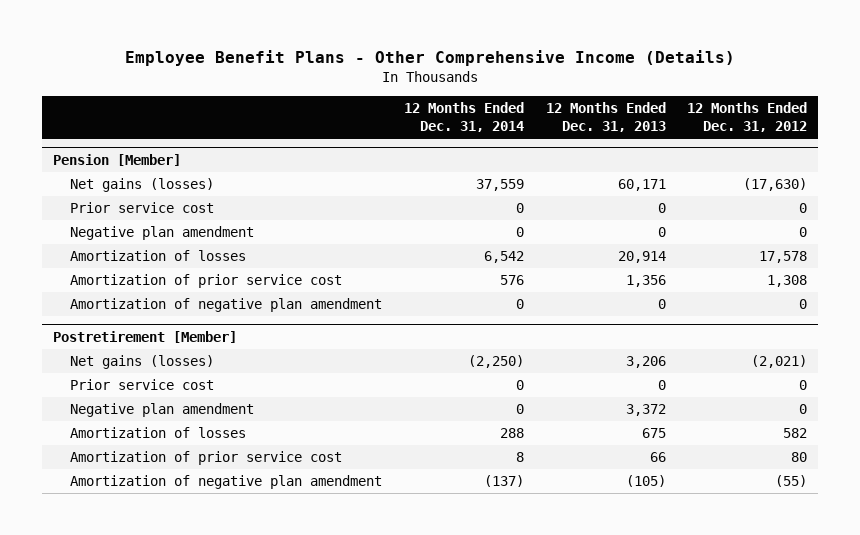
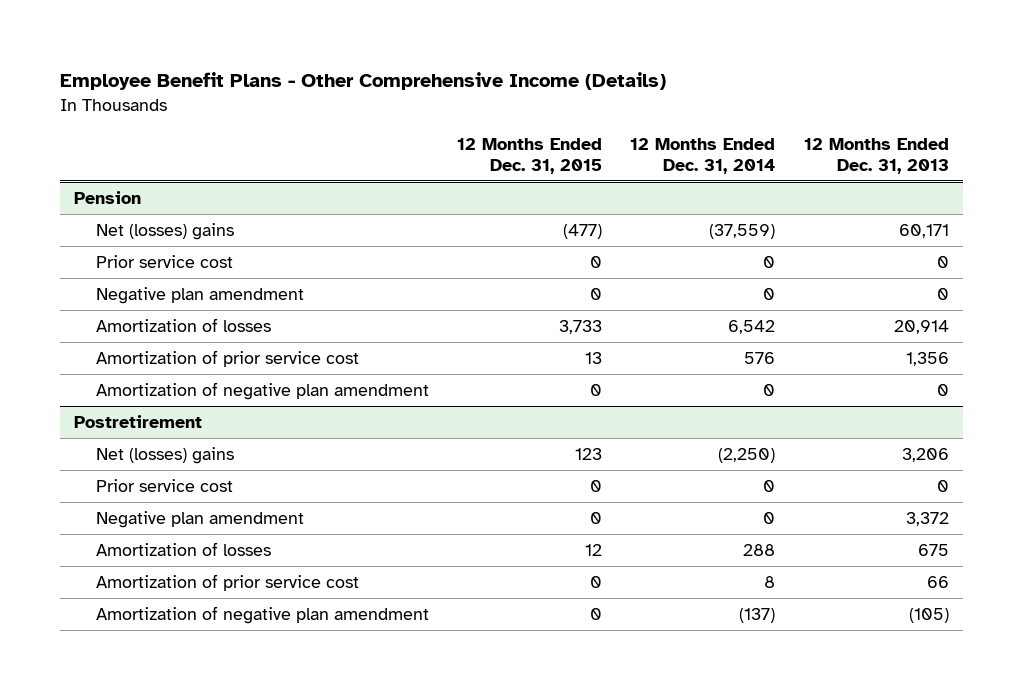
[687,102,808,133] 12 Months Ended Dec. 31, 2012 -> none
none -> [456,137,602,174] 12 Months Ended Dec. 31, 2015
[52,154,181,167] Pension [Member] -> [74,190,142,204] Pension
[69,178,214,193] Net gains (losses) -> [95,222,234,240] Net (losses) gains
[475,179,524,192] 37,559 -> [709,223,776,239] (37,559)
[52,331,237,344] Postretirement [Member] -> [74,414,203,428] Postretirement
[69,355,214,370] Net gains (losses) -> [95,446,234,464] Net (losses) gains

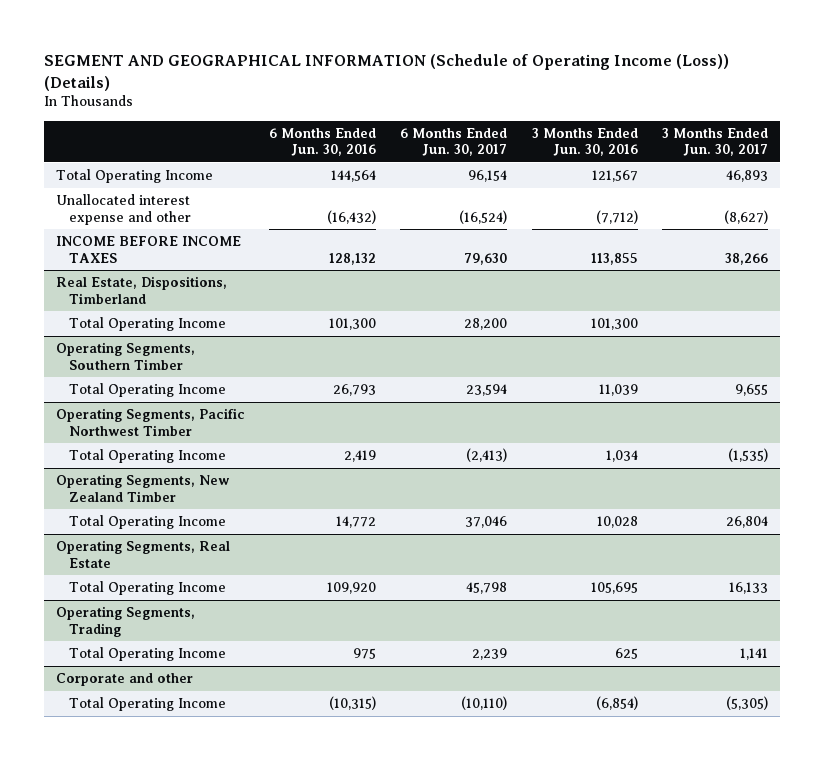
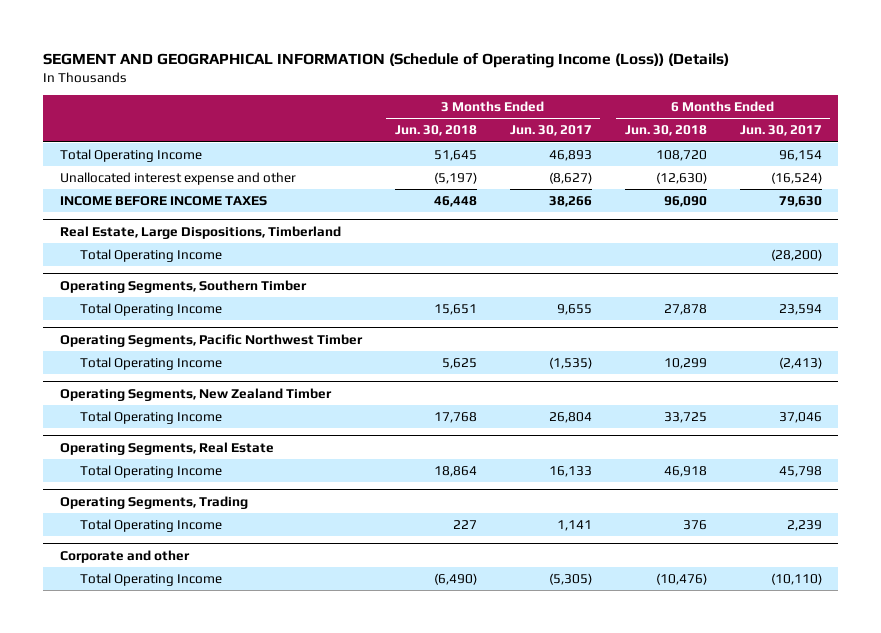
[269,127,377,157] 6 Months Ended Jun. 30, 2016 -> none
[531,127,638,157] 3 Months Ended Jun. 30, 2016 -> none
none -> [394,125,477,137] Jun. 30, 2018
none -> [624,125,707,137] Jun. 30, 2018
[56,276,228,304] Real Estate, Dispositions, Timberland -> [59,225,341,239] Real Estate, Large Dispositions, Timberland
[464,318,508,331] 28,200 -> [770,248,822,261] (28,200)

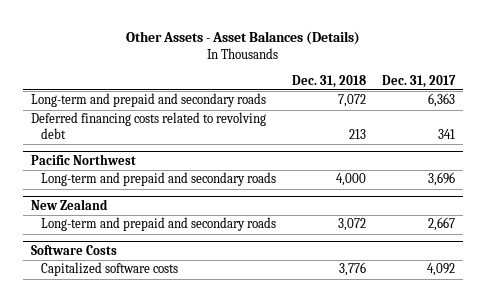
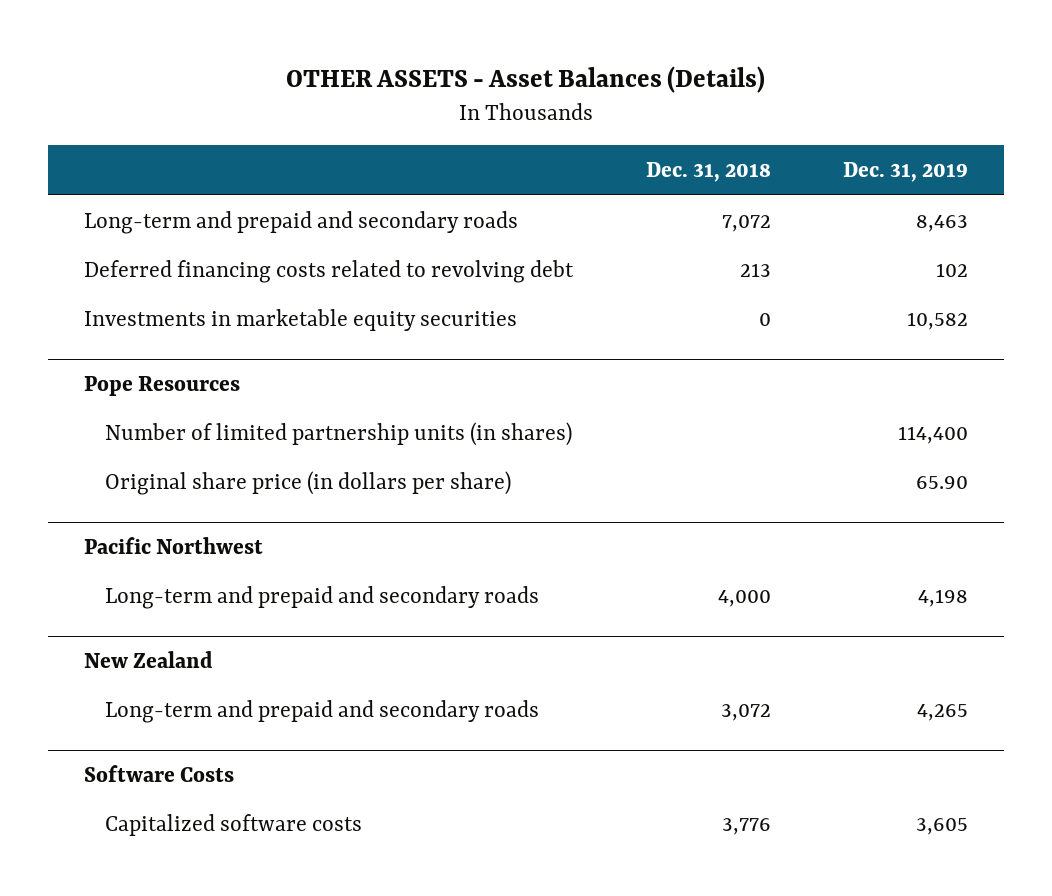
[126,31,361,46] Other Assets - Asset Balances (Details) -> [286,65,766,93] OTHER ASSETS - Asset Balances (Details)
[382,74,457,88] Dec. 31, 2017 -> none
none -> [843,162,969,183] Dec. 31, 2019
none -> [84,308,518,331] Investments in marketable equity securities
none -> [84,375,241,396] Pope Resources
none -> [104,421,572,446] Number of limited partnership units (in shares)
none -> [104,470,511,495] Original share price (in dollars per share)

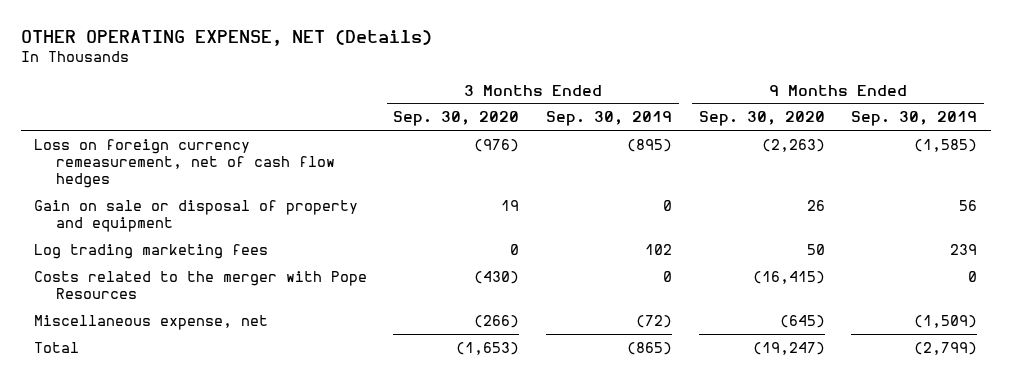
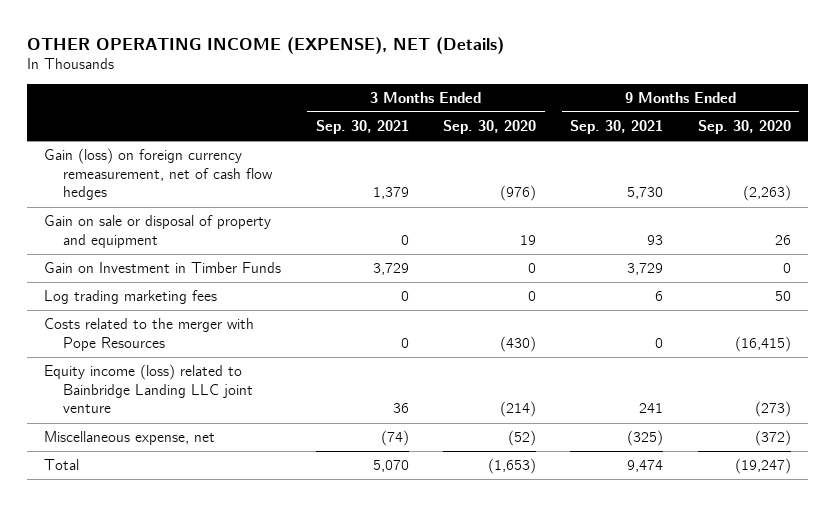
[20,29,432,46] OTHER OPERATING EXPENSE, NET (Details) -> [27,36,505,54] OTHER OPERATING INCOME (EXPENSE), NET (Details)
[546,111,673,127] Sep. 30, 2019 -> none
[851,111,978,127] Sep. 30, 2019 -> none
none -> [315,120,409,135] Sep. 30, 2021
none -> [570,120,664,135] Sep. 30, 2021
[33,138,336,189] Loss on foreign currency remeasurement, net of cash flow hedges -> [44,148,274,201] Gain (loss) on foreign currency remeasurement, net of cash flow hedges
none -> [44,262,282,274] Gain on Investment in Timber Funds
none -> [44,364,254,414] Equity income (loss) related to Bainbridge Landing LLC joint venture
[474,314,520,328] (266) -> [508,430,537,447] (52)
[779,314,825,328] (645) -> [754,430,791,447] (372)

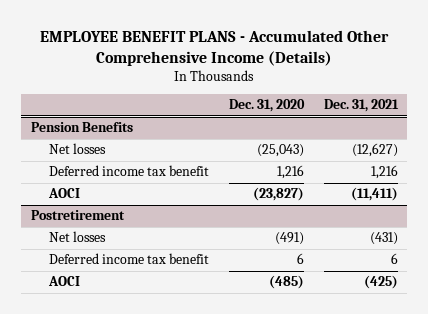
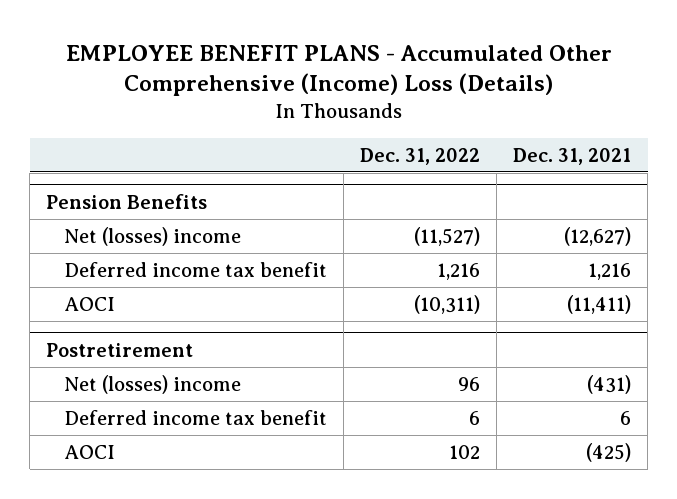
[40,29,390,66] EMPLOYEE BENEFIT PLANS - Accumulated Other Comprehensive Income (Details) -> [65,44,612,97] EMPLOYEE BENEFIT PLANS - Accumulated Other Comprehensive (Income) Loss (Details)
[228,99,305,113] Dec. 31, 2020 -> none
none -> [359,147,480,165] Dec. 31, 2022
[49,143,107,155] Net losses -> [63,226,241,246] Net (losses) income
[49,231,107,243] Net losses -> [63,374,241,394] Net (losses) income

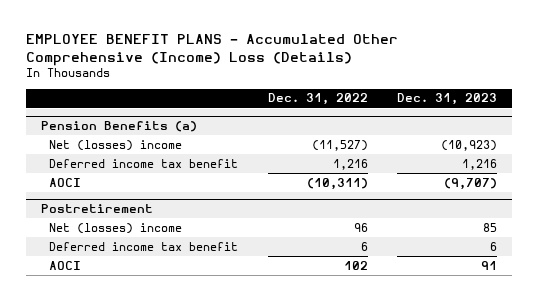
[513,147,632,165] Dec. 31, 2021 -> none
none -> [397,93,498,106] Dec. 31, 2023
[46,193,208,209] Pension Benefits -> [40,121,197,133] Pension Benefits (a)

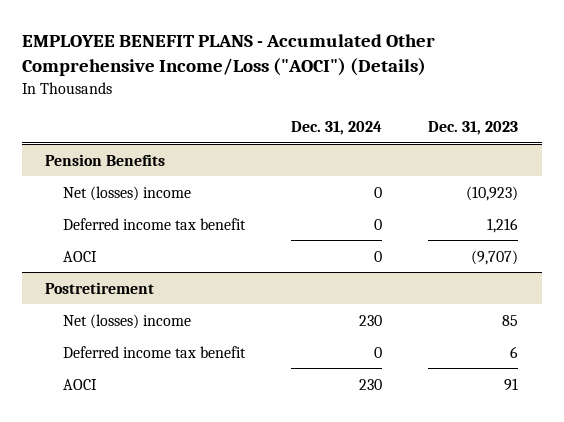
[26,33,399,66] EMPLOYEE BENEFIT PLANS - Accumulated Other Comprehensive (Income) Loss (Details) -> [22,34,436,77] EMPLOYEE BENEFIT PLANS - Accumulated Other Comprehensive Income/Loss ("AOCI") (Details)
[267,93,368,106] Dec. 31, 2022 -> none
none -> [290,121,382,136] Dec. 31, 2024
[40,121,197,133] Pension Benefits (a) -> [45,153,166,166] Pension Benefits

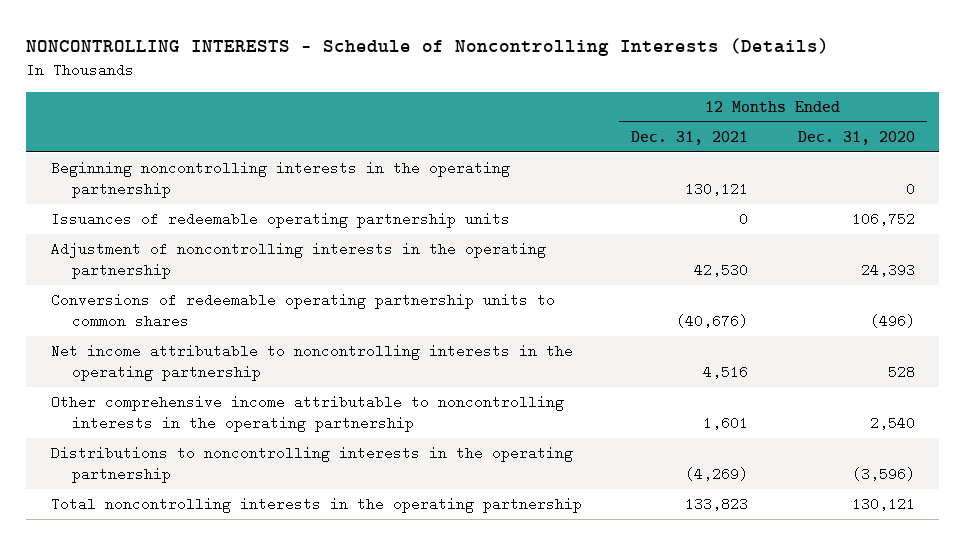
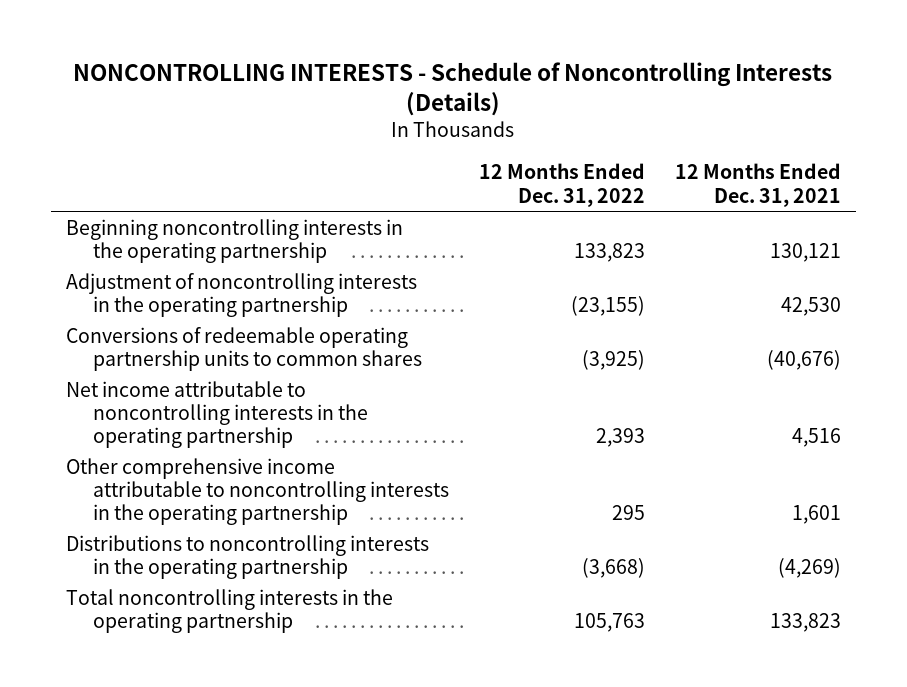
[797,130,915,145] Dec. 31, 2020 -> none
none -> [478,163,645,207] 12 Months Ended Dec. 31, 2022
[50,212,510,229] Issuances of redeemable operating partnership units -> none

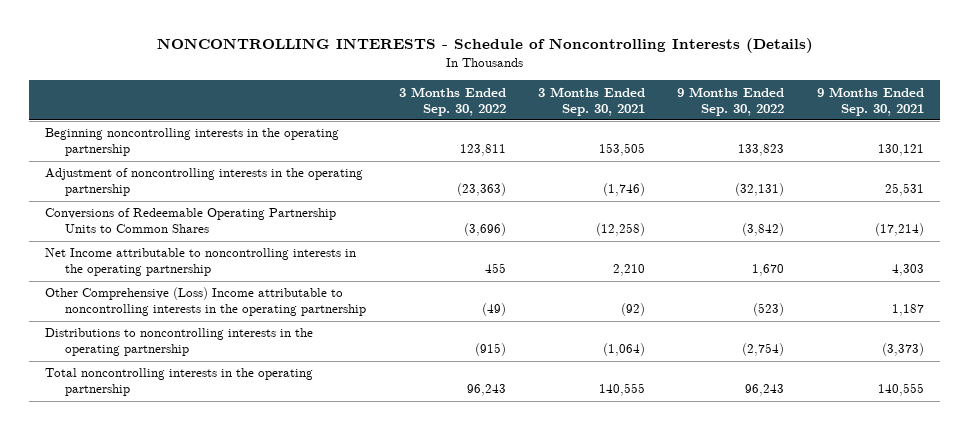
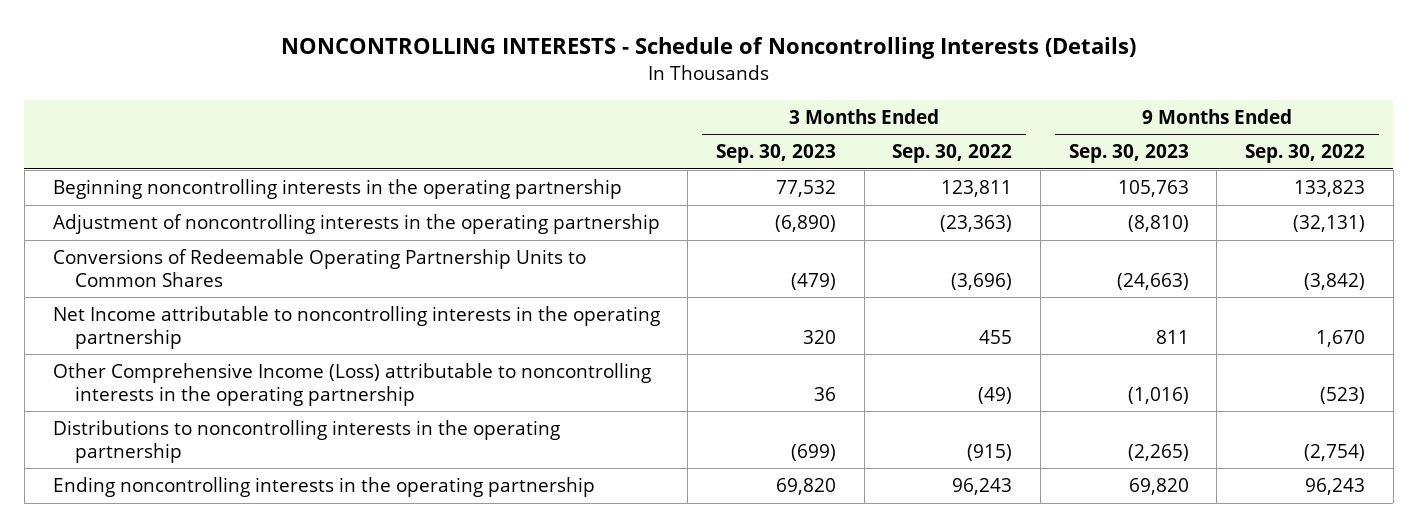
[538,86,646,116] 3 Months Ended Sep. 30, 2021 -> none
[816,86,924,116] 9 Months Ended Sep. 30, 2021 -> none
none -> [715,144,836,164] Sep. 30, 2023
none -> [1068,144,1189,164] Sep. 30, 2023
[45,287,367,317] Other Comprehensive (Loss) Income attributable to noncontrolling interests in the operating partnership -> [52,363,651,406] Other Comprehensive Income (Loss) attributable to noncontrolling interests in the operating partnership
[45,368,314,397] Total noncontrolling interests in the operating partnership -> [52,477,595,498] Ending noncontrolling interests in the operating partnership

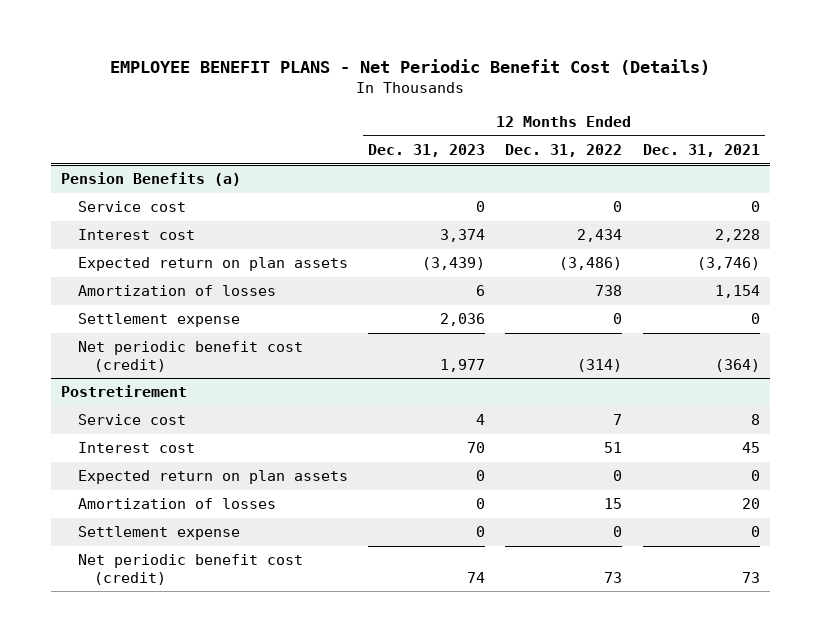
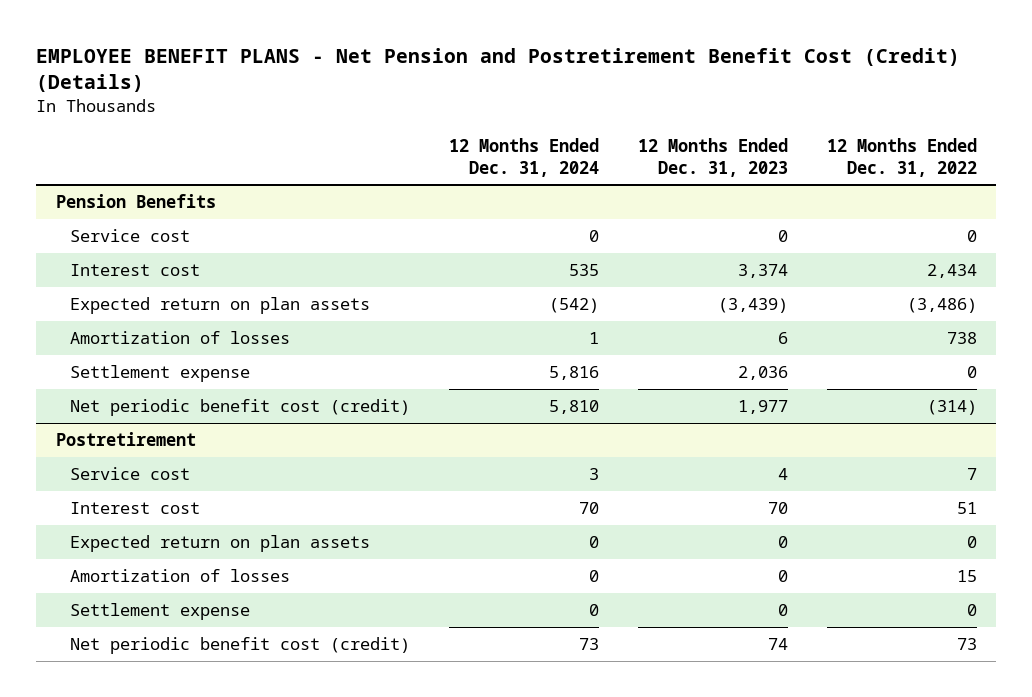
[110,59,711,76] EMPLOYEE BENEFIT PLANS - Net Periodic Benefit Cost (Details) -> [36,47,961,93] EMPLOYEE BENEFIT PLANS - Net Pension and Postretirement Benefit Cost (Credit) (Details)
[642,143,760,157] Dec. 31, 2021 -> none
none -> [449,138,600,177] 12 Months Ended Dec. 31, 2024
[61,172,242,187] Pension Benefits (a) -> [55,194,216,209] Pension Benefits

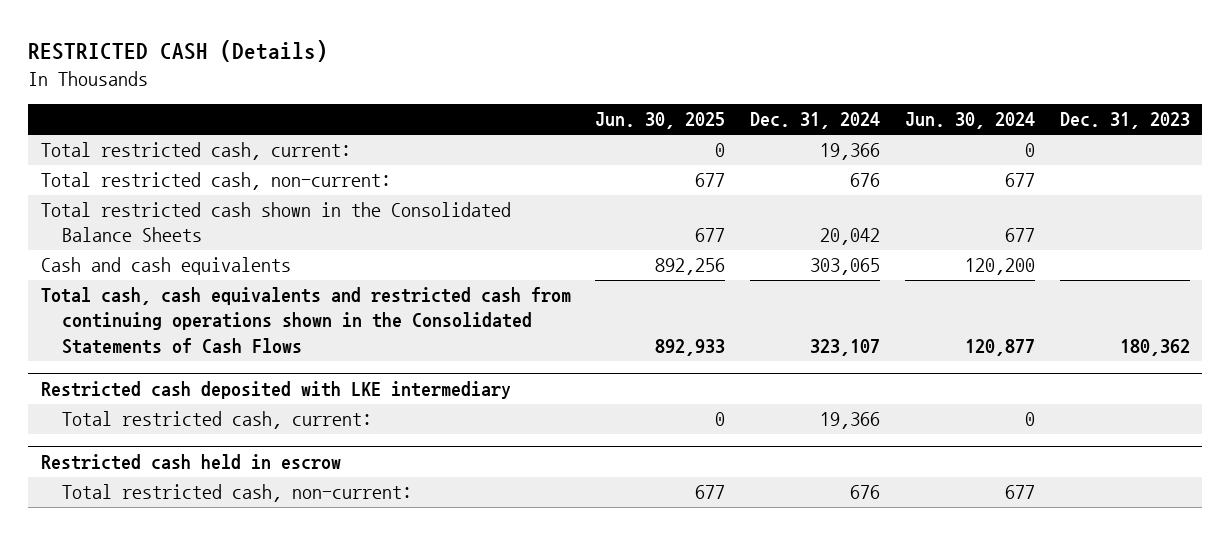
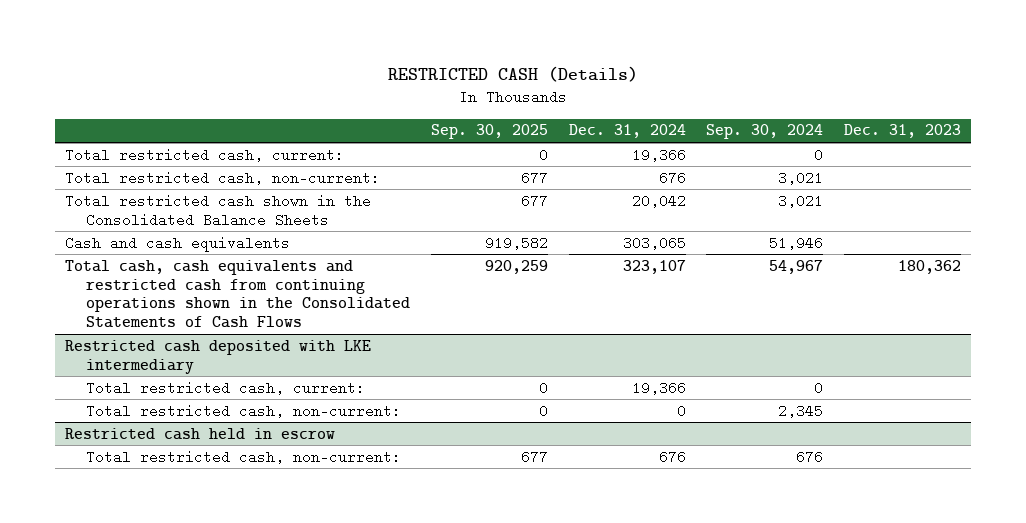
[595,112,726,130] Jun. 30, 2025 -> none
[904,112,1035,130] Jun. 30, 2024 -> none
none -> [431,124,549,140] Sep. 30, 2025
none -> [706,124,824,140] Sep. 30, 2024
none -> [86,403,402,418] Total restricted cash, non-current:

